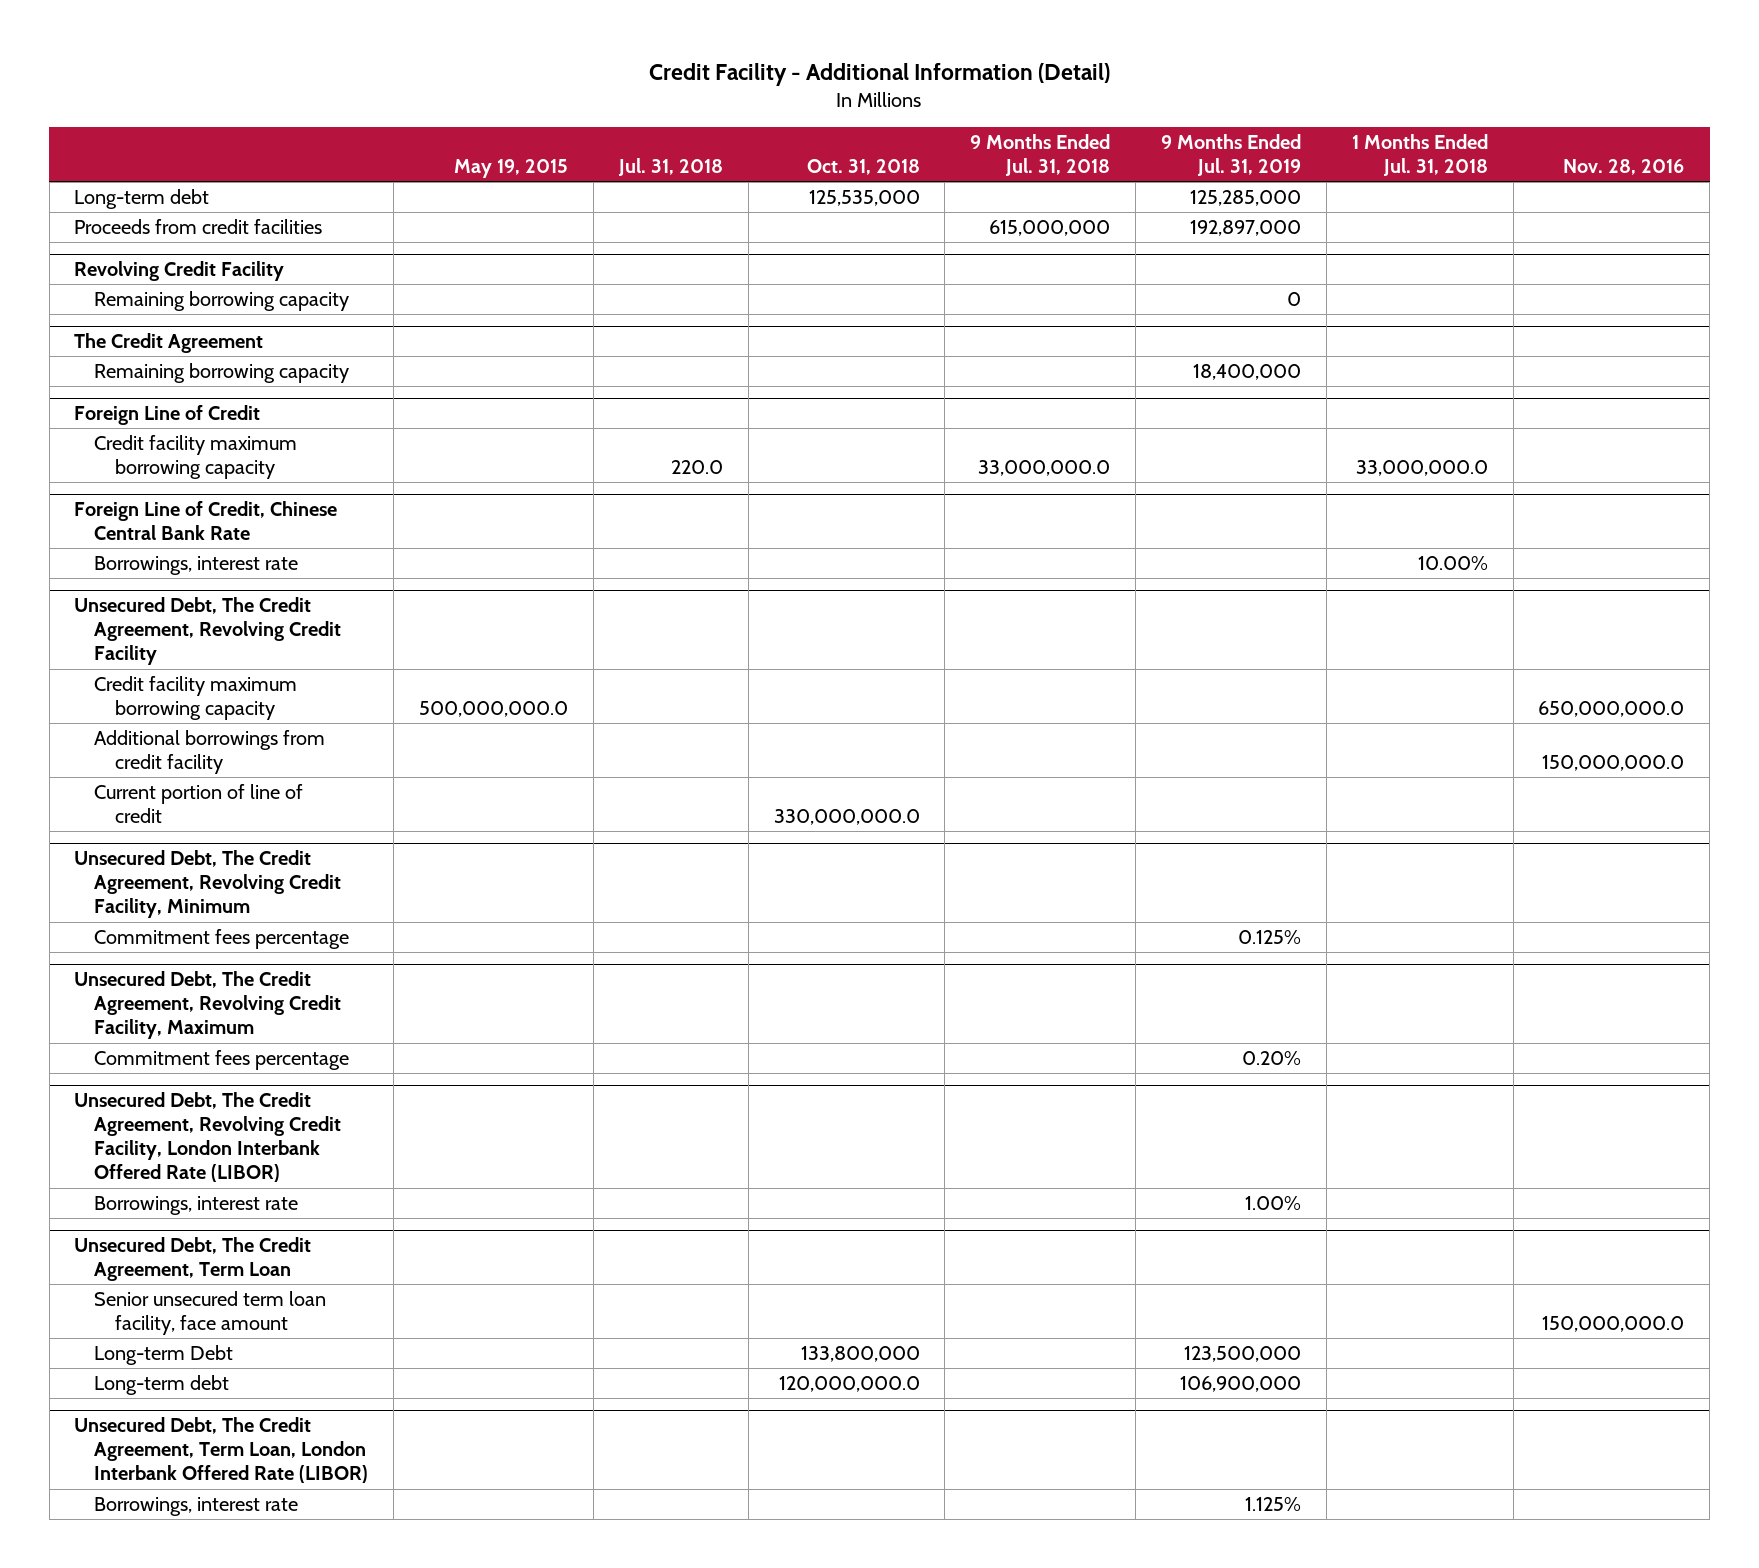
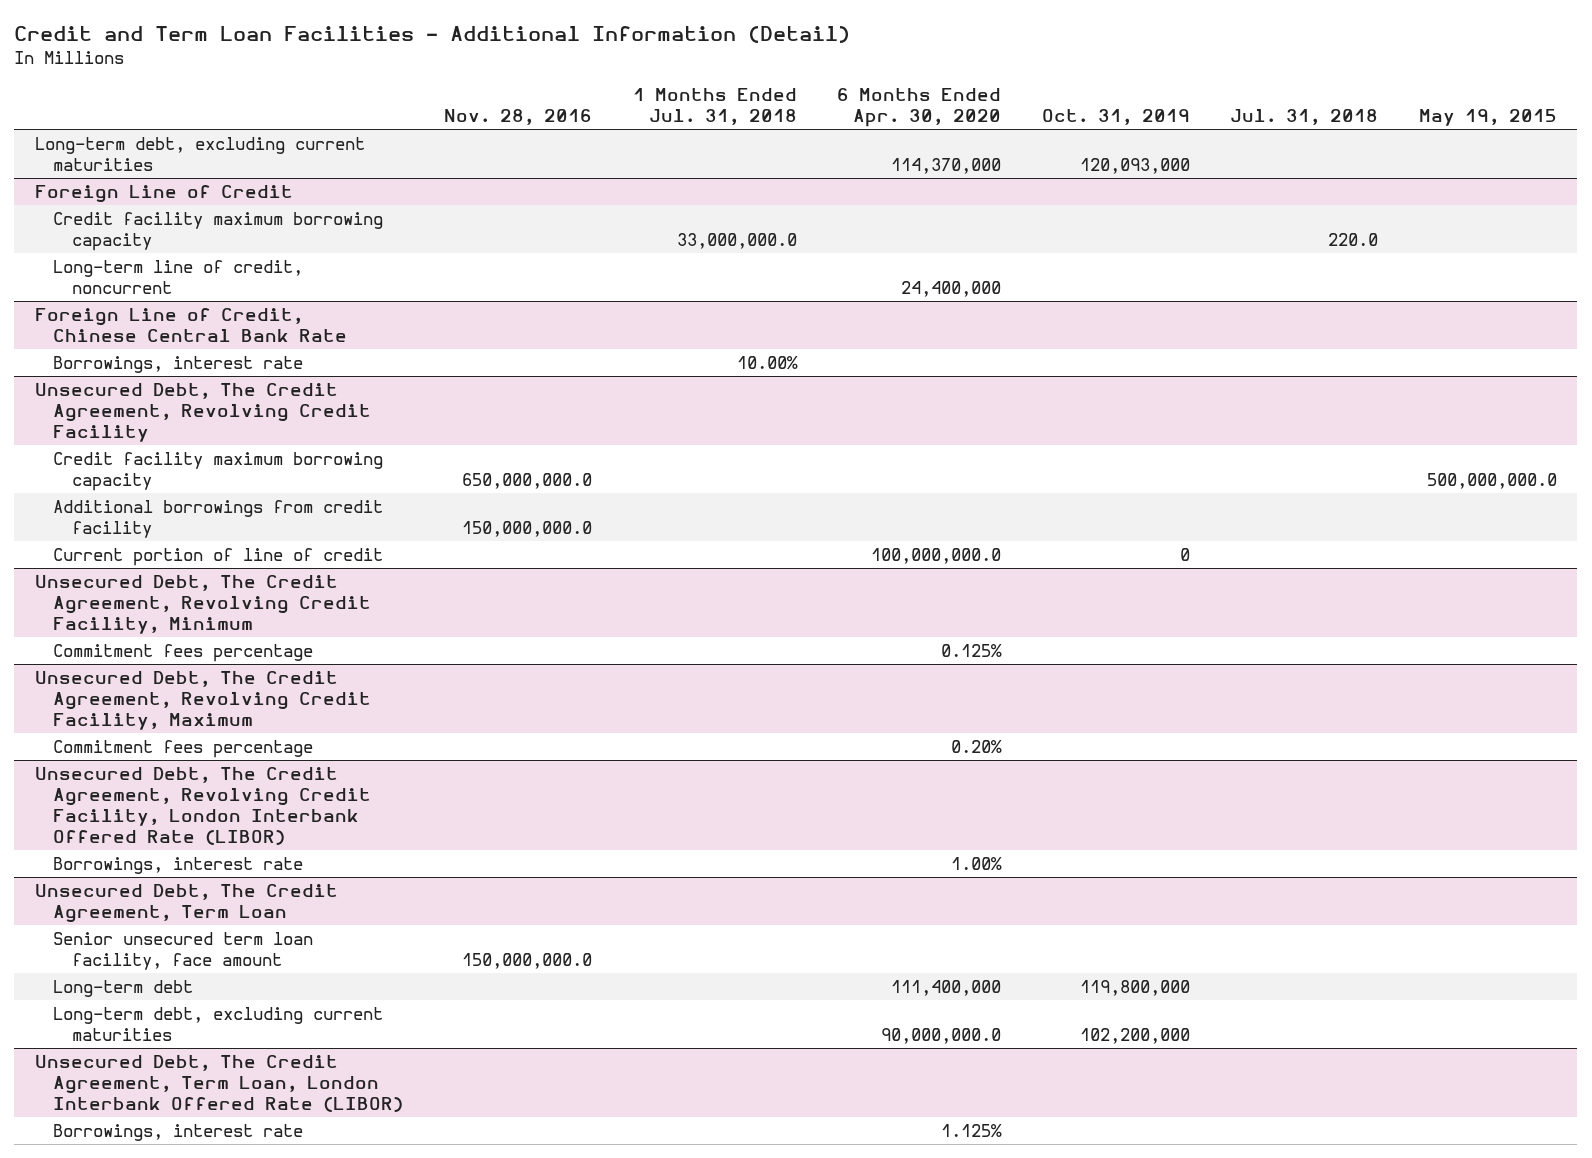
[649,63,1111,87] Credit Facility - Additional Information (Detail) -> [14,25,851,43] Credit and Term Loan Facilities - Additional Information (Detail)
[806,159,920,176] Oct. 31, 2018 -> none
[970,134,1111,177] 9 Months Ended Jul. 31, 2018 -> none
[1161,134,1302,177] 9 Months Ended Jul. 31, 2019 -> none
none -> [837,88,1002,128] 6 Months Ended Apr. 30, 2020
none -> [1041,109,1190,126] Oct. 31, 2019
[74,219,323,235] Proceeds from credit facilities -> none
[74,261,285,282] Revolving Credit Facility -> none
[94,291,350,312] Remaining borrowing capacity -> none
[74,333,264,354] The Credit Agreement -> none
[94,363,350,384] Remaining borrowing capacity -> none
[74,189,210,210] Long-term debt -> [34,137,365,172] Long-term debt, excluding current maturities
none -> [53,260,304,295] Long-term line of credit, noncurrent
[94,1345,234,1366] Long-term Debt -> none
none -> [53,1007,384,1042] Long-term debt, excluding current maturities

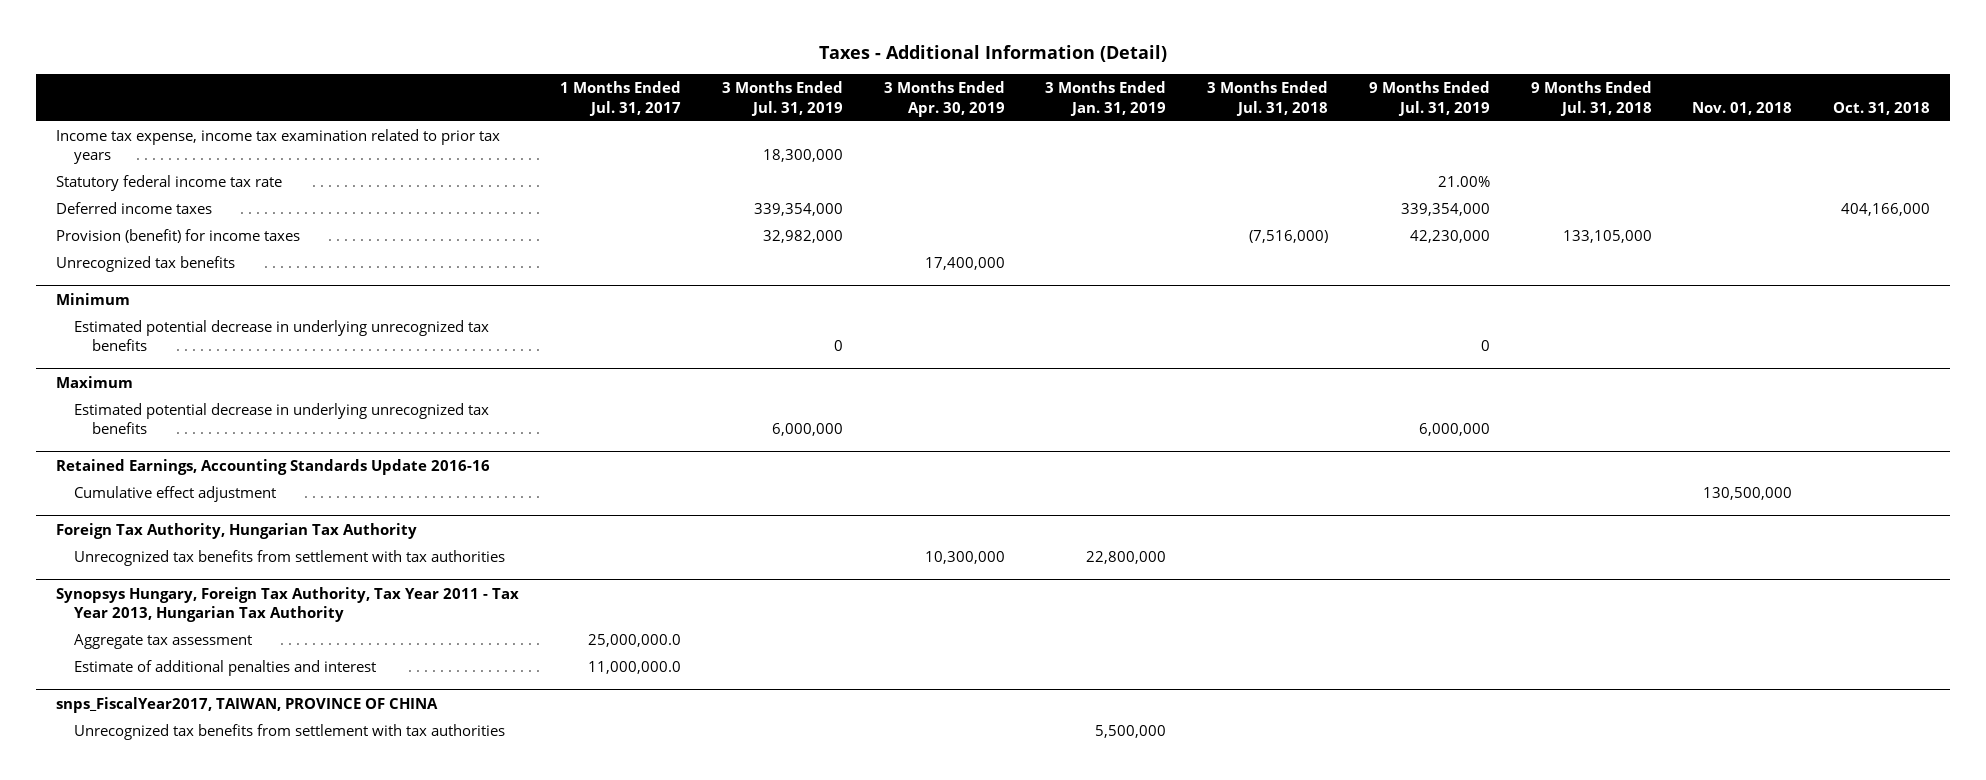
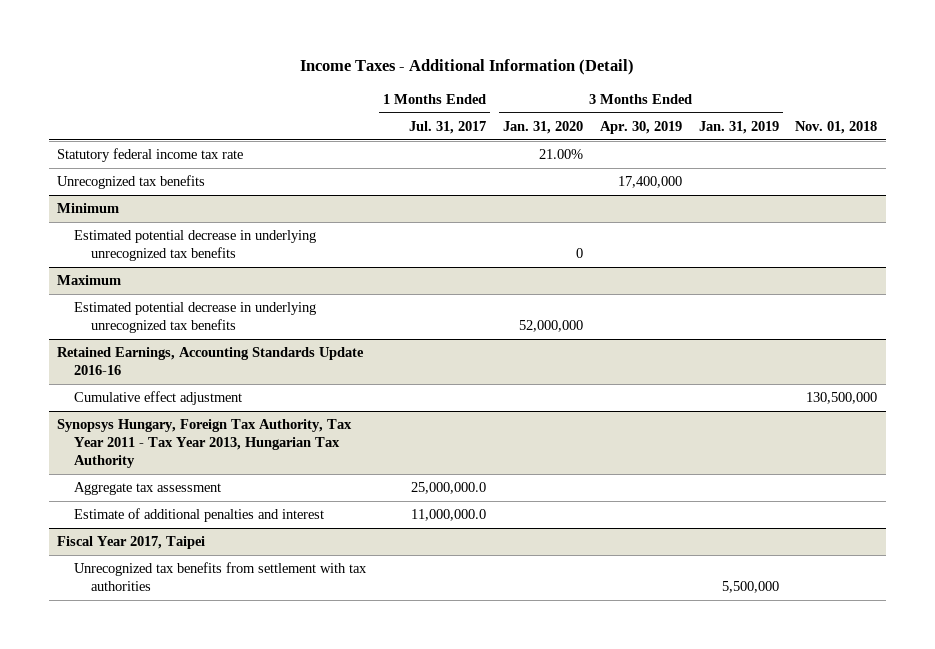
[819,45,1168,63] Taxes - Additional Information (Detail) -> [300,58,635,75] Income Taxes - Additional Information (Detail)
[721,81,843,116] 3 Months Ended Jul. 31, 2019 -> none
[1207,81,1329,116] 3 Months Ended Jul. 31, 2018 -> none
[1368,81,1490,116] 9 Months Ended Jul. 31, 2019 -> none
[1530,81,1652,116] 9 Months Ended Jul. 31, 2018 -> none
[1833,101,1931,115] Oct. 31, 2018 -> none
none -> [502,120,583,134] Jan. 31, 2020
[56,128,501,165] Income tax expense, income tax examination related to prior tax years -> none
[56,201,213,214] Deferred income taxes -> none
[56,228,301,243] Provision (benefit) for income taxes -> none
[56,522,418,539] Foreign Tax Authority, Hungarian Tax Authority -> none
[74,549,506,566] Unrecognized tax benefits from settlement with tax authorities -> none
[56,696,439,713] snps_FiscalYear2017, TAIWAN, PROVINCE OF CHINA -> [57,536,206,550] Fiscal Year 2017, Taipei

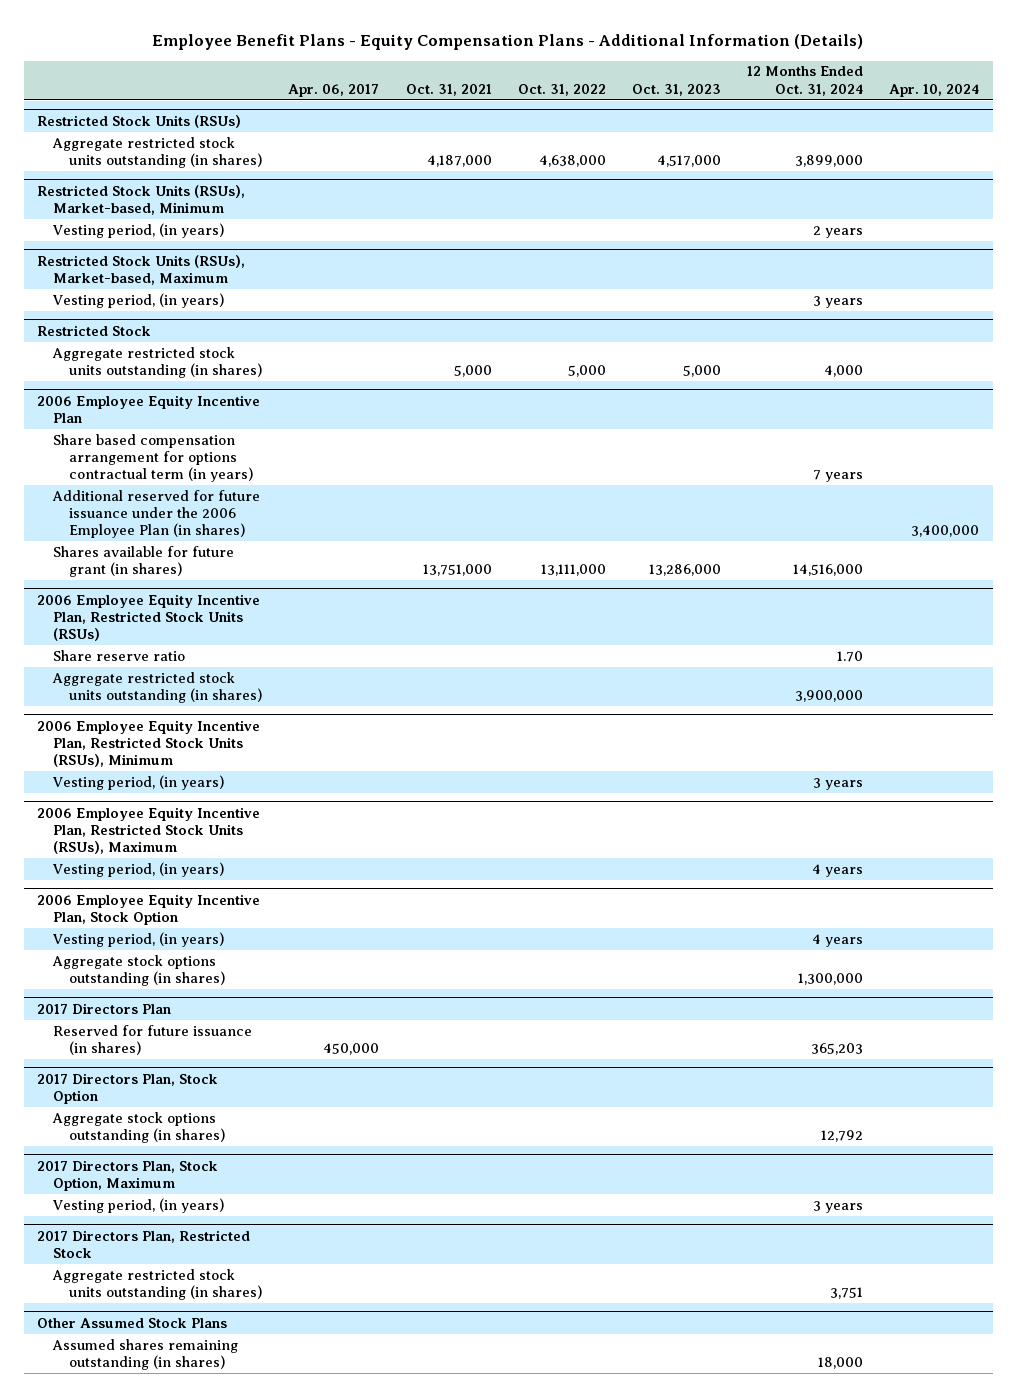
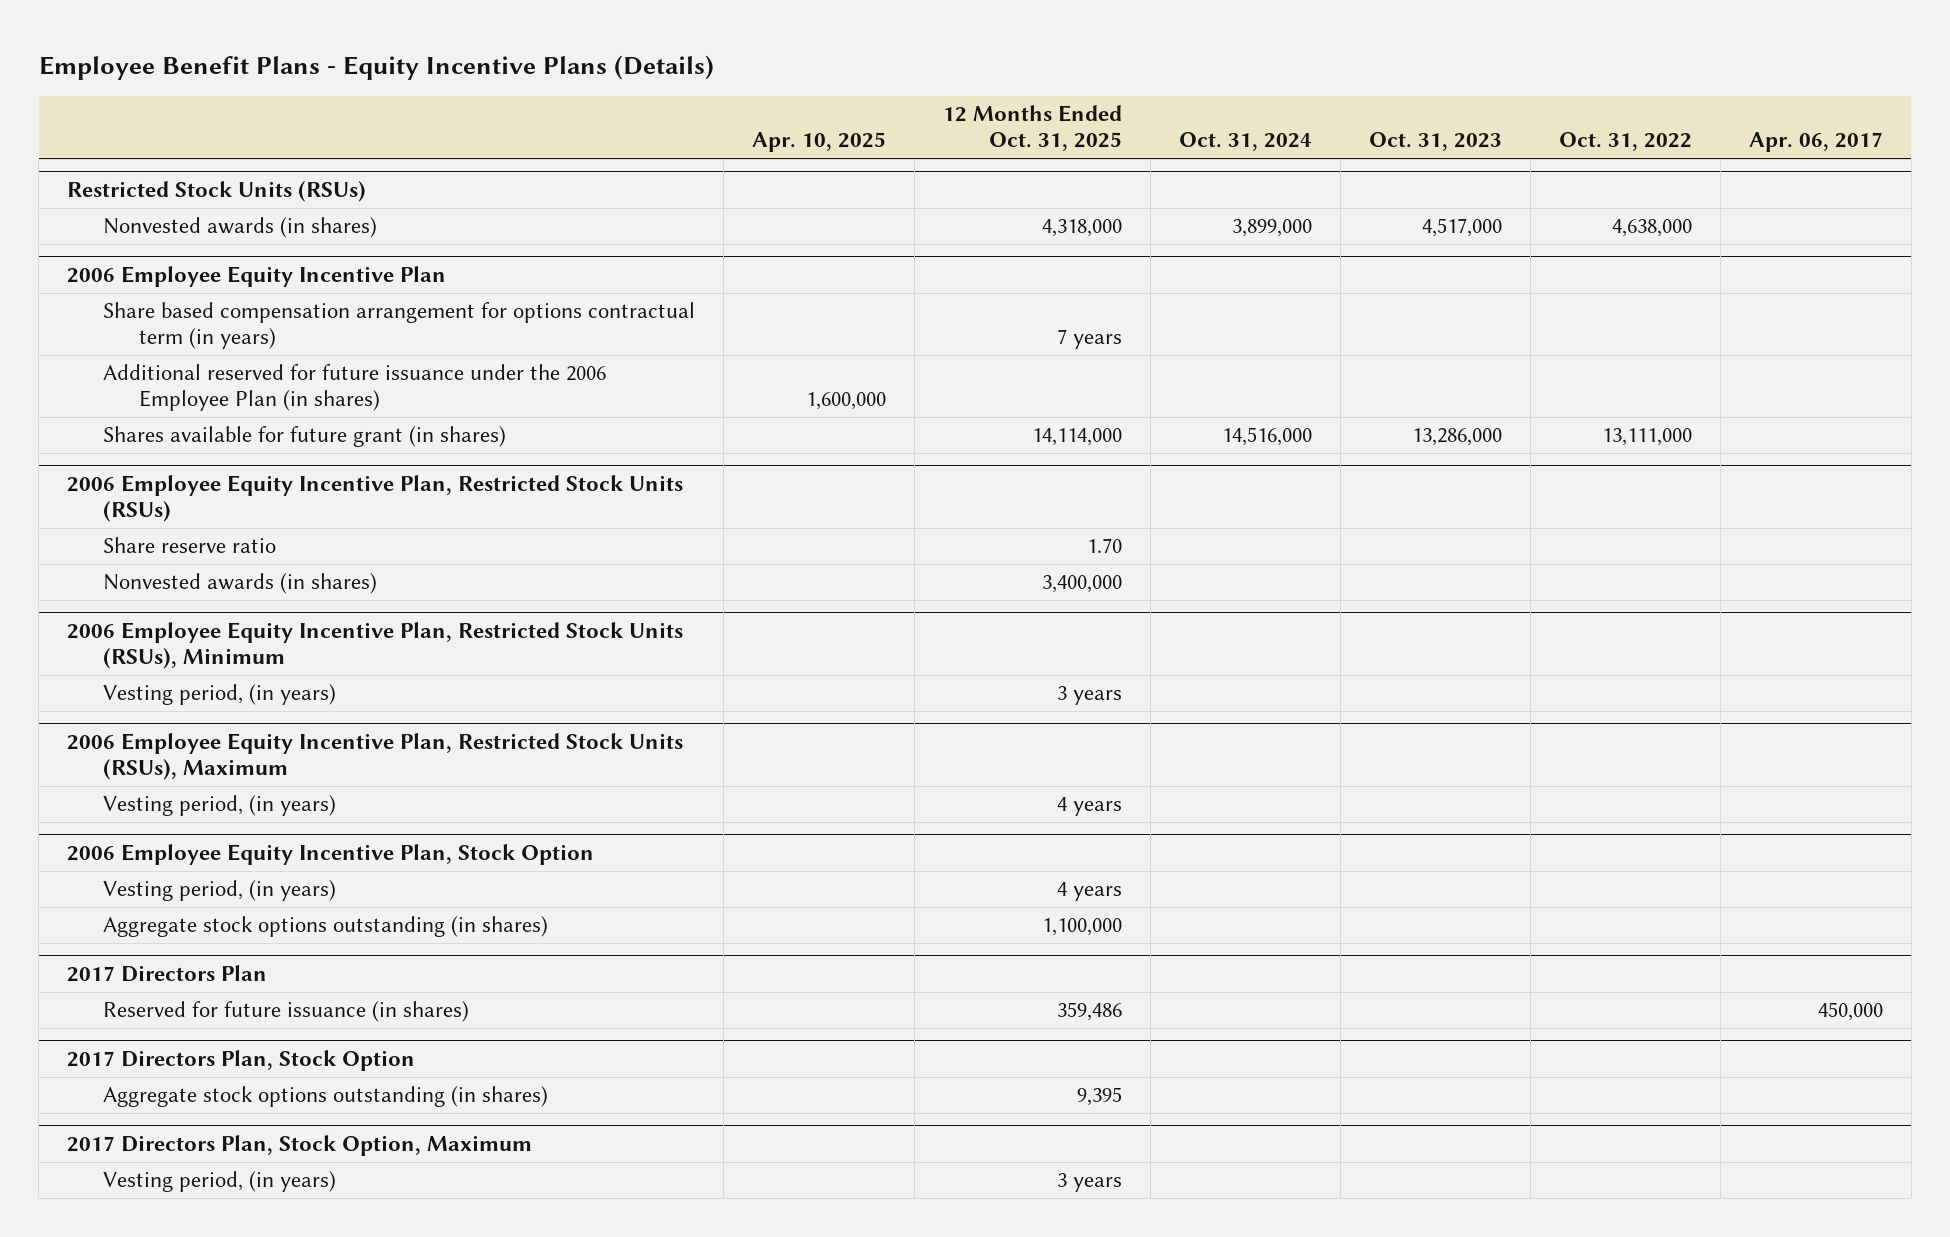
[152,34,864,51] Employee Benefit Plans - Equity Compensation Plans - Additional Information (Details) -> [38,54,714,80] Employee Benefit Plans - Equity Incentive Plans (Details)
[405,83,492,96] Oct. 31, 2021 -> none
[747,66,864,96] 12 Months Ended Oct. 31, 2024 -> none
[889,83,980,97] Apr. 10, 2024 -> none
none -> [751,132,886,153] Apr. 10, 2025
none -> [942,105,1122,152] 12 Months Ended Oct. 31, 2025
none -> [1178,132,1312,152] Oct. 31, 2024
[37,184,246,215] Restricted Stock Units (RSUs), Market-based, Minimum -> none
[52,222,225,238] Vesting period, (in years) -> none
[37,254,246,285] Restricted Stock Units (RSUs), Market-based, Maximum -> none
[52,292,225,308] Vesting period, (in years) -> none
[37,324,152,336] Restricted Stock -> none
[52,346,263,379] Aggregate restricted stock units outstanding (in shares) -> none
[52,136,263,169] Aggregate restricted stock units outstanding (in shares) -> [103,217,378,239] Nonvested awards (in shares)
[52,671,263,704] Aggregate restricted stock units outstanding (in shares) -> [103,573,378,595] Nonvested awards (in shares)
[37,1229,251,1258] 2017 Directors Plan, Restricted Stock -> none
[52,1268,263,1301] Aggregate restricted stock units outstanding (in shares) -> none
[37,1317,228,1328] Other Assumed Stock Plans -> none
[52,1338,239,1371] Assumed shares remaining outstanding (in shares) -> none

